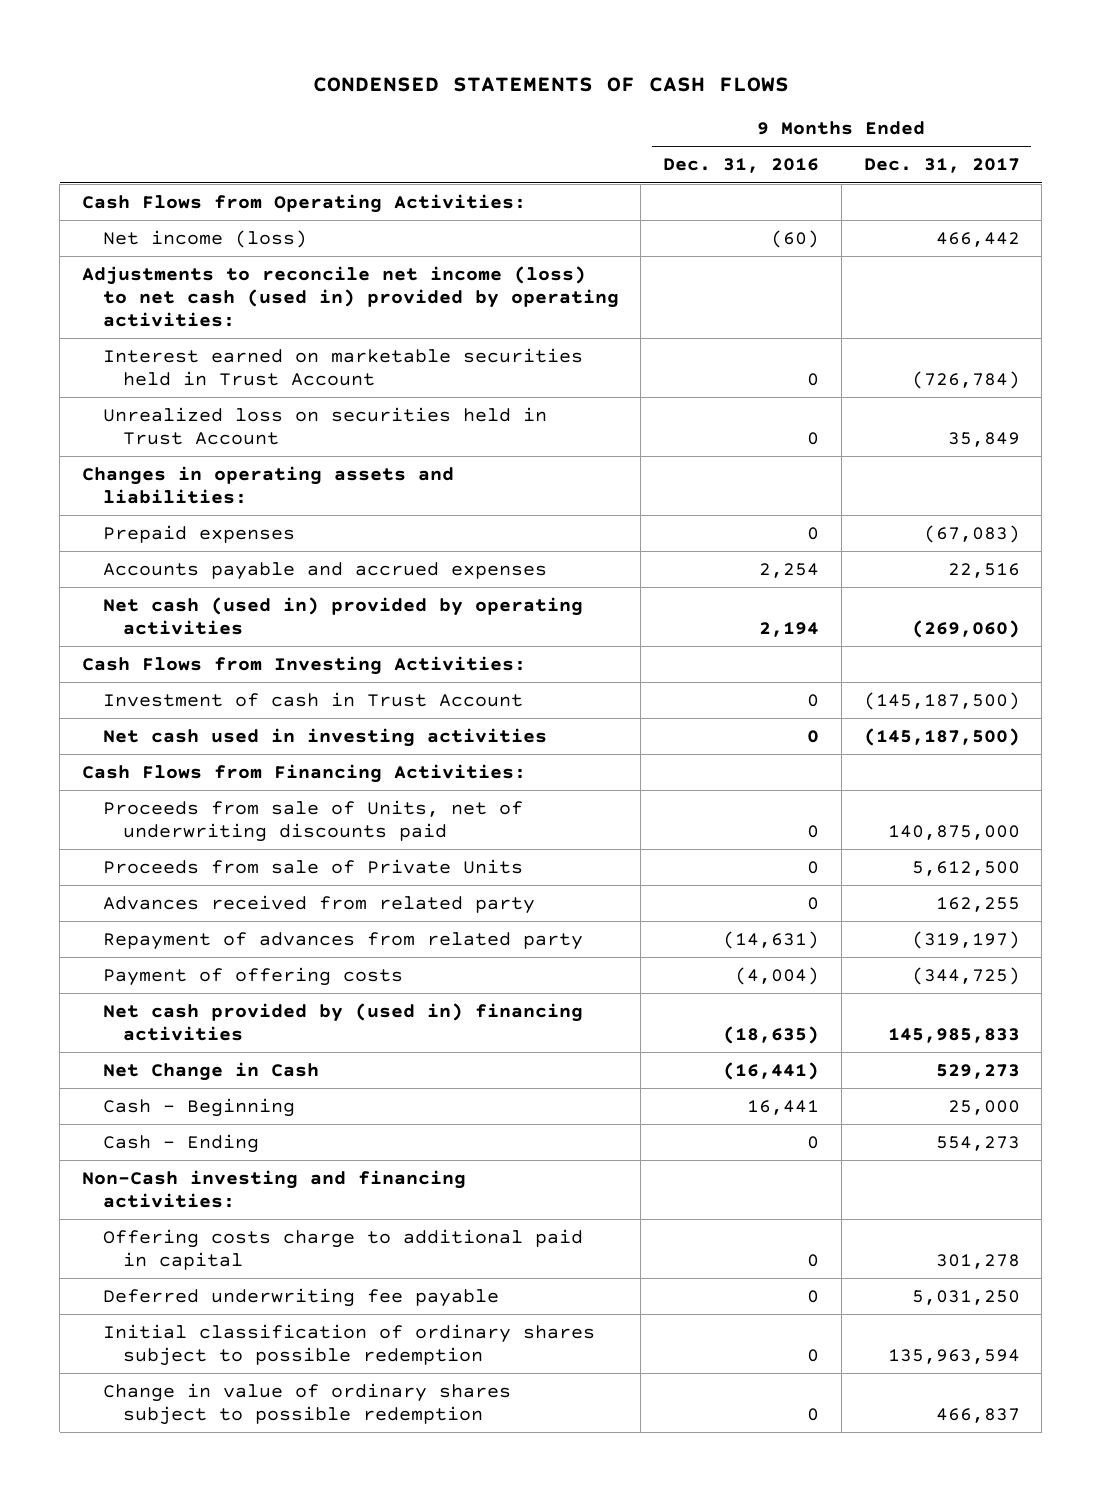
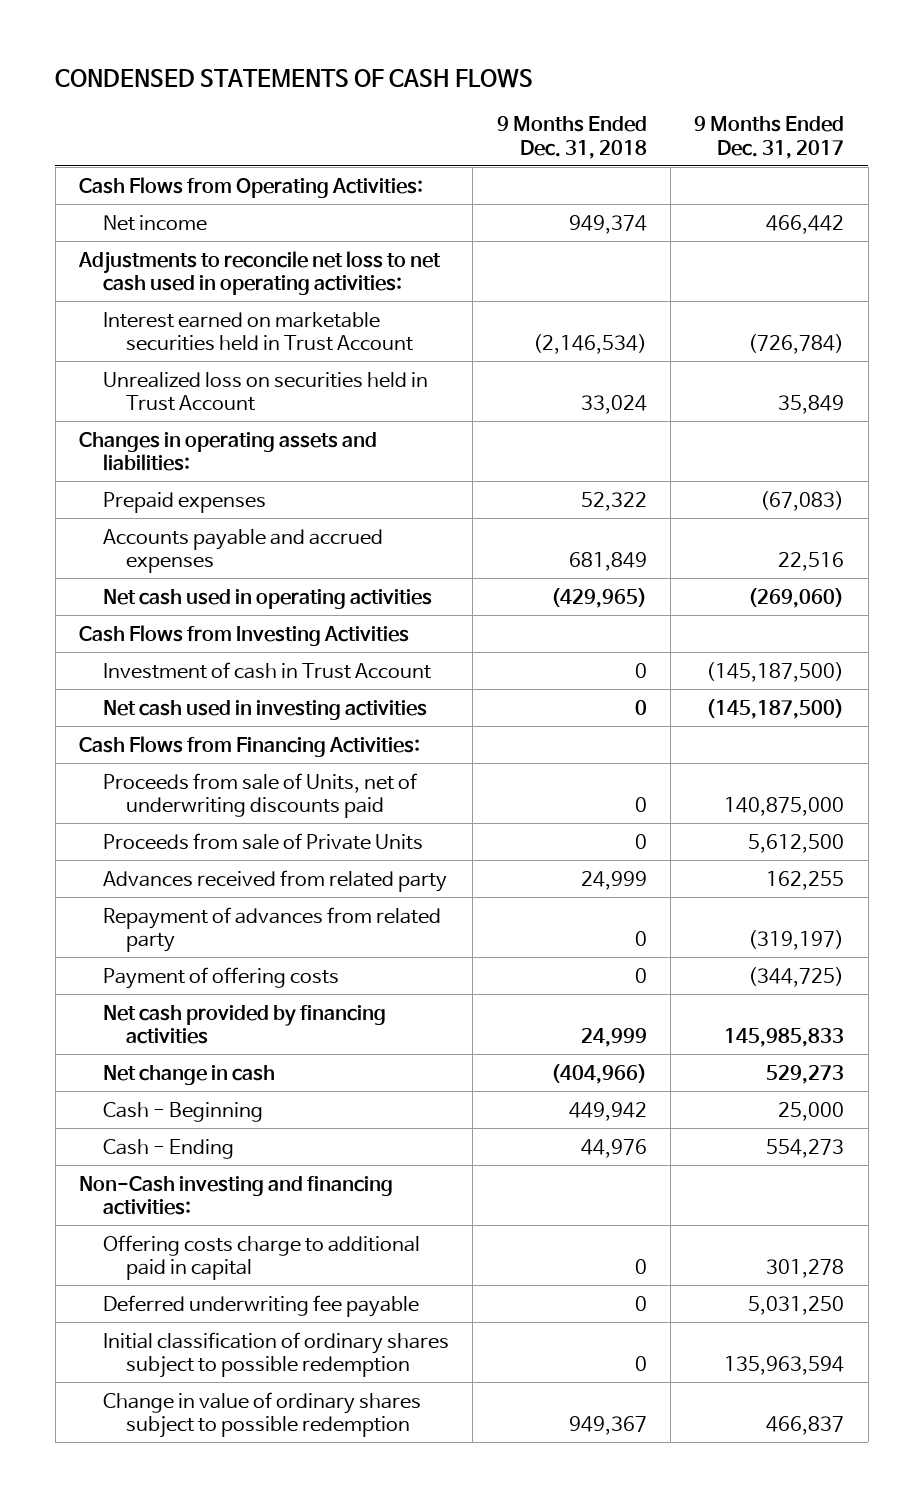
[663,158,820,174] Dec. 31, 2016 -> none
none -> [496,116,647,159] 9 Months Ended Dec. 31, 2018
[102,229,307,248] Net income (loss) -> [102,214,207,231] Net income
[82,265,619,327] Adjustments to reconcile net income (loss) to net cash (used in) provided by operating activities: -> [77,250,441,295] Adjustments to reconcile net loss to net cash used in operating activities:
[102,596,583,635] Net cash (used in) provided by operating activities -> [102,588,432,609] Net cash used in operating activities
[82,655,527,675] Cash Flows from Investing Activities: -> [78,624,409,646] Cash Flows from Investing Activities
[102,1002,583,1041] Net cash provided by (used in) financing activities -> [102,1004,386,1044] Net cash provided by financing activities
[102,1061,319,1081] Net Change in Cash -> [102,1064,275,1085] Net change in cash

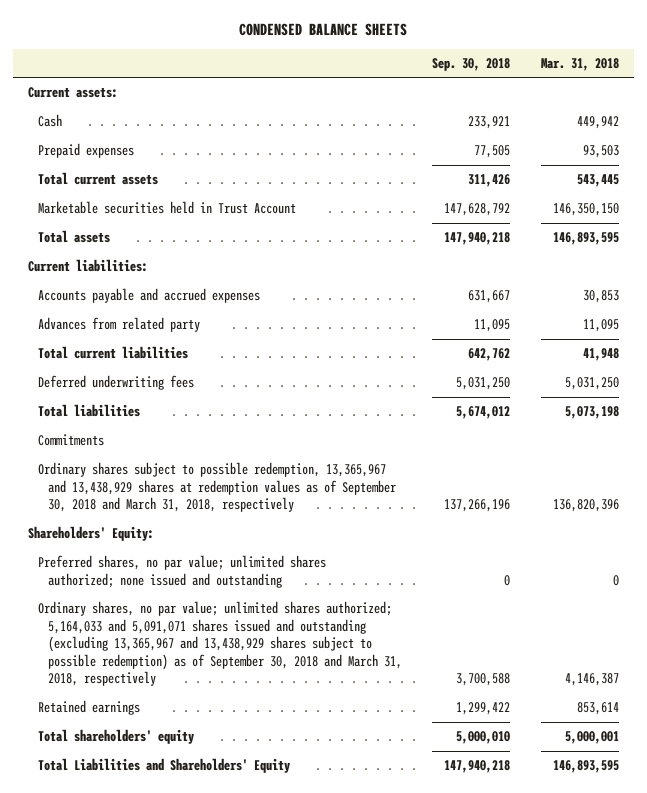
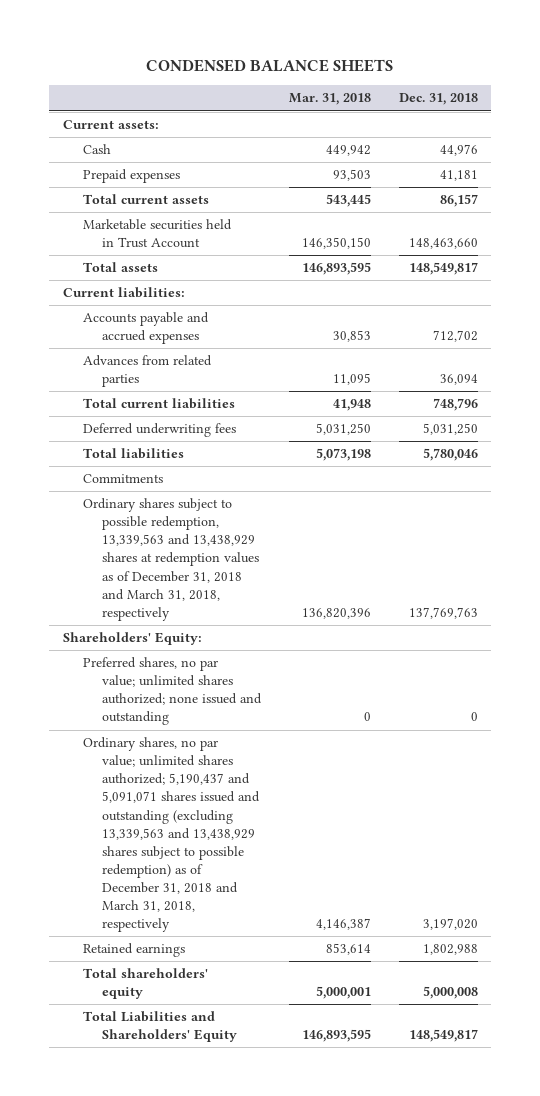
[432,57,511,71] Sep. 30, 2018 -> none
none -> [398,93,478,106] Dec. 31, 2018
[37,317,200,333] Advances from related party -> [82,355,212,388] Advances from related parties
[37,462,396,513] Ordinary shares subject to possible redemption, 13,365,967 and 13,438,929 shares at redemption values as of September 30, 2018 and March 31, 2018, respectively -> [82,498,260,621] Ordinary shares subject to possible redemption, 13,339,563 and 13,438,929 shares at redemption values as of December 31, 2018 and March 31, 2018, respectively
[37,601,402,687] Ordinary shares, no par value; unlimited shares authorized; 5,164,033 and 5,091,071 shares issued and outstanding (excluding 13,365,967 and 13,438,929 shares subject to possible redemption) as of September 30, 2018 and March 31, 2018, respectively -> [82,737,261,932] Ordinary shares, no par value; unlimited shares authorized; 5,190,437 and 5,091,071 shares issued and outstanding (excluding 13,339,563 and 13,438,929 shares subject to possible redemption) as of December 31, 2018 and March 31, 2018, respectively

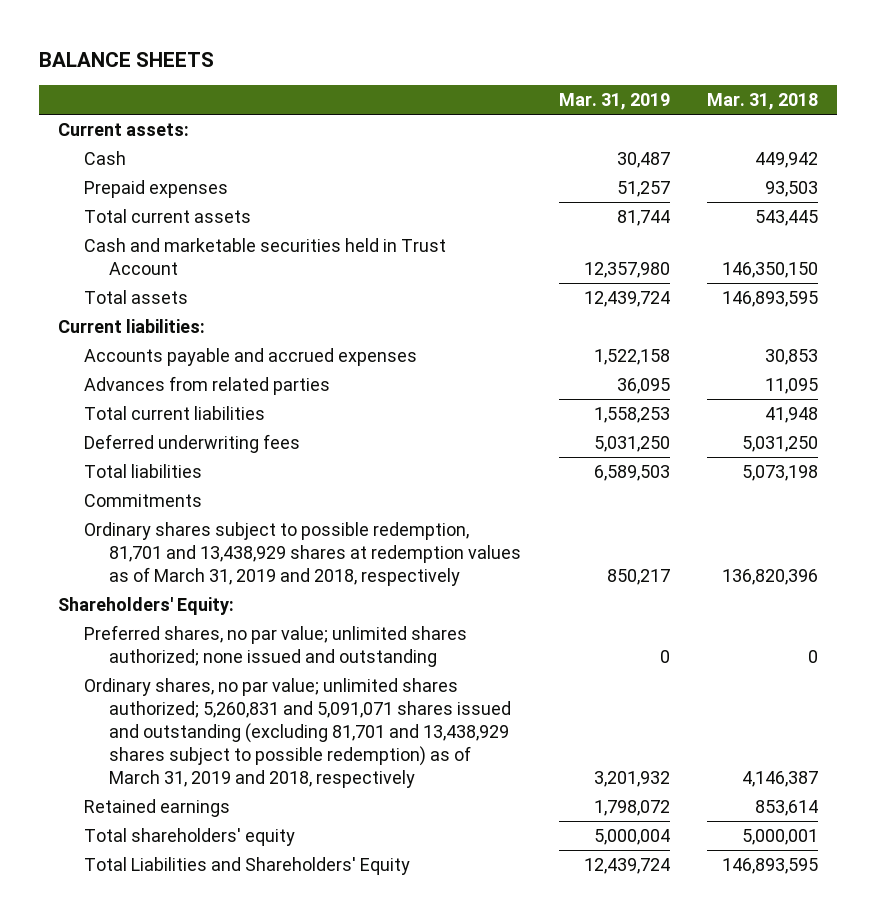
[146,59,394,73] CONDENSED BALANCE SHEETS -> [39,52,215,68] BALANCE SHEETS
[398,93,478,106] Dec. 31, 2018 -> none
none -> [558,92,670,110] Mar. 31, 2019
[82,219,232,249] Marketable securities held in Trust Account -> [83,238,446,276] Cash and marketable securities held in Trust Account
[82,498,260,621] Ordinary shares subject to possible redemption, 13,339,563 and 13,438,929 shares at redemption values as of December 31, 2018 and March 31, 2018, respectively -> [83,522,522,587] Ordinary shares subject to possible redemption, 81,701 and 13,438,929 shares at redemption values as of March 31, 2019 and 2018, respectively
[82,737,261,932] Ordinary shares, no par value; unlimited shares authorized; 5,190,437 and 5,091,071 shares issued and outstanding (excluding 13,339,563 and 13,438,929 shares subject to possible redemption) as of December 31, 2018 and March 31, 2018, respectively -> [83,678,512,788] Ordinary shares, no par value; unlimited shares authorized; 5,260,831 and 5,091,071 shares issued and outstanding (excluding 81,701 and 13,438,929 shares subject to possible redemption) as of March 31, 2019 and 2018, respectively

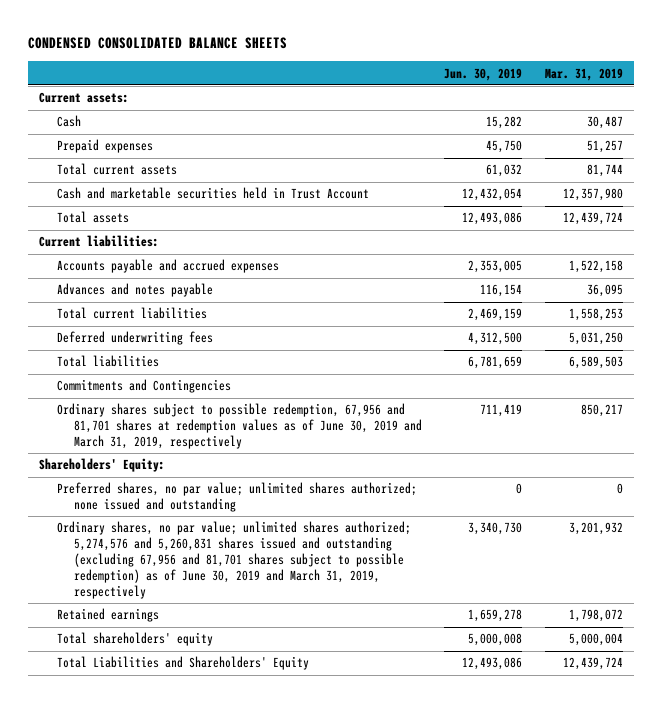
[39,52,215,68] BALANCE SHEETS -> [28,37,288,50] CONDENSED CONSOLIDATED BALANCE SHEETS
[707,92,819,110] Mar. 31, 2018 -> none
none -> [444,67,523,81] Jun. 30, 2019
[83,376,330,396] Advances from related parties -> [56,283,213,298] Advances and notes payable
[83,494,202,508] Commitments -> [56,379,231,394] Commitments and Contingencies
[83,522,522,587] Ordinary shares subject to possible redemption, 81,701 and 13,438,929 shares at redemption values as of March 31, 2019 and 2018, respectively -> [56,403,422,450] Ordinary shares subject to possible redemption, 67,956 and 81,701 shares at redemption values as of June 30, 2019 and March 31, 2019, respectively
[83,678,512,788] Ordinary shares, no par value; unlimited shares authorized; 5,260,831 and 5,091,071 shares issued and outstanding (excluding 81,701 and 13,438,929 shares subject to possible redemption) as of March 31, 2019 and 2018, respectively -> [56,521,411,599] Ordinary shares, no par value; unlimited shares authorized; 5,274,576 and 5,260,831 shares issued and outstanding (excluding 67,956 and 81,701 shares subject to possible redemption) as of June 30, 2019 and March 31, 2019, respectively

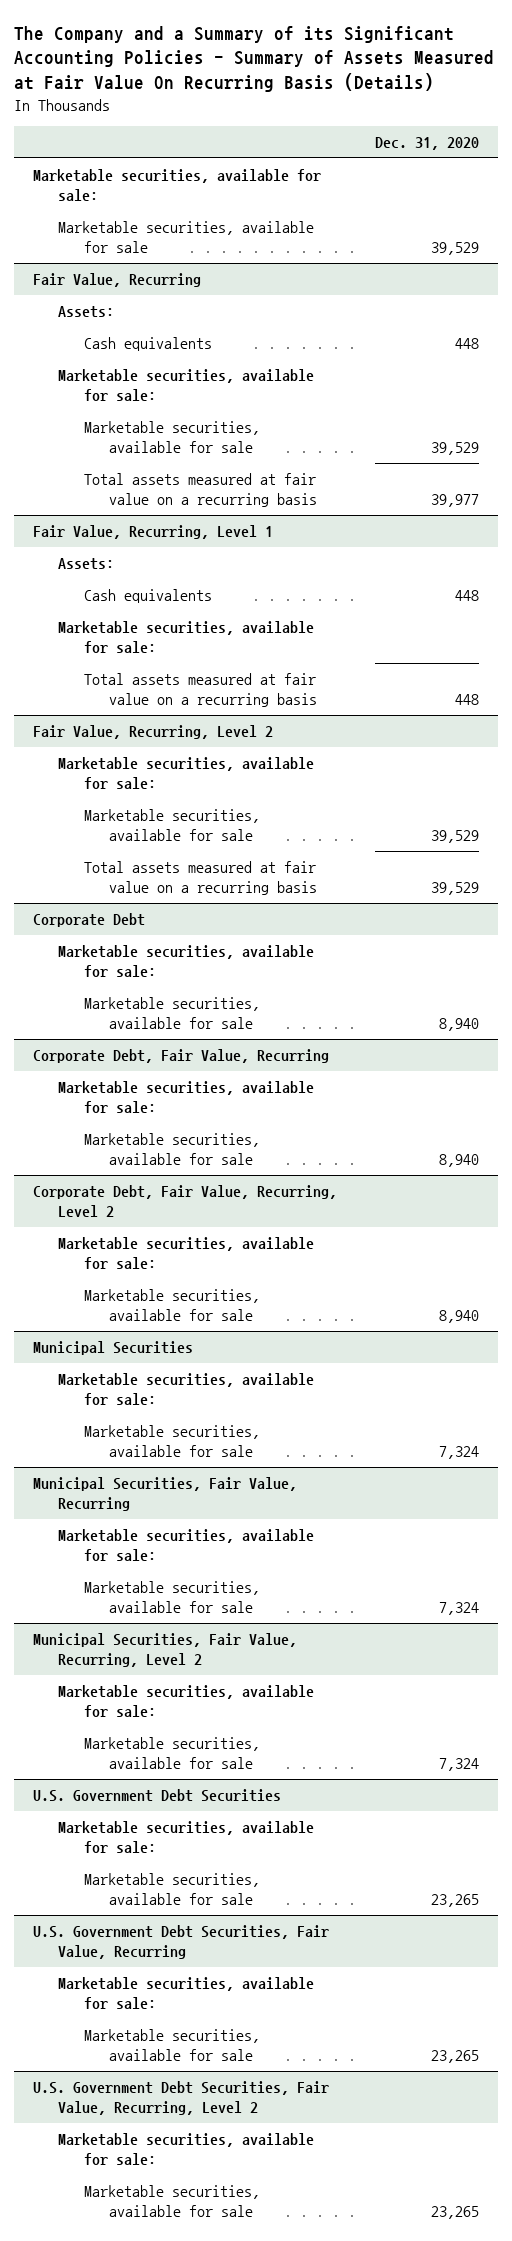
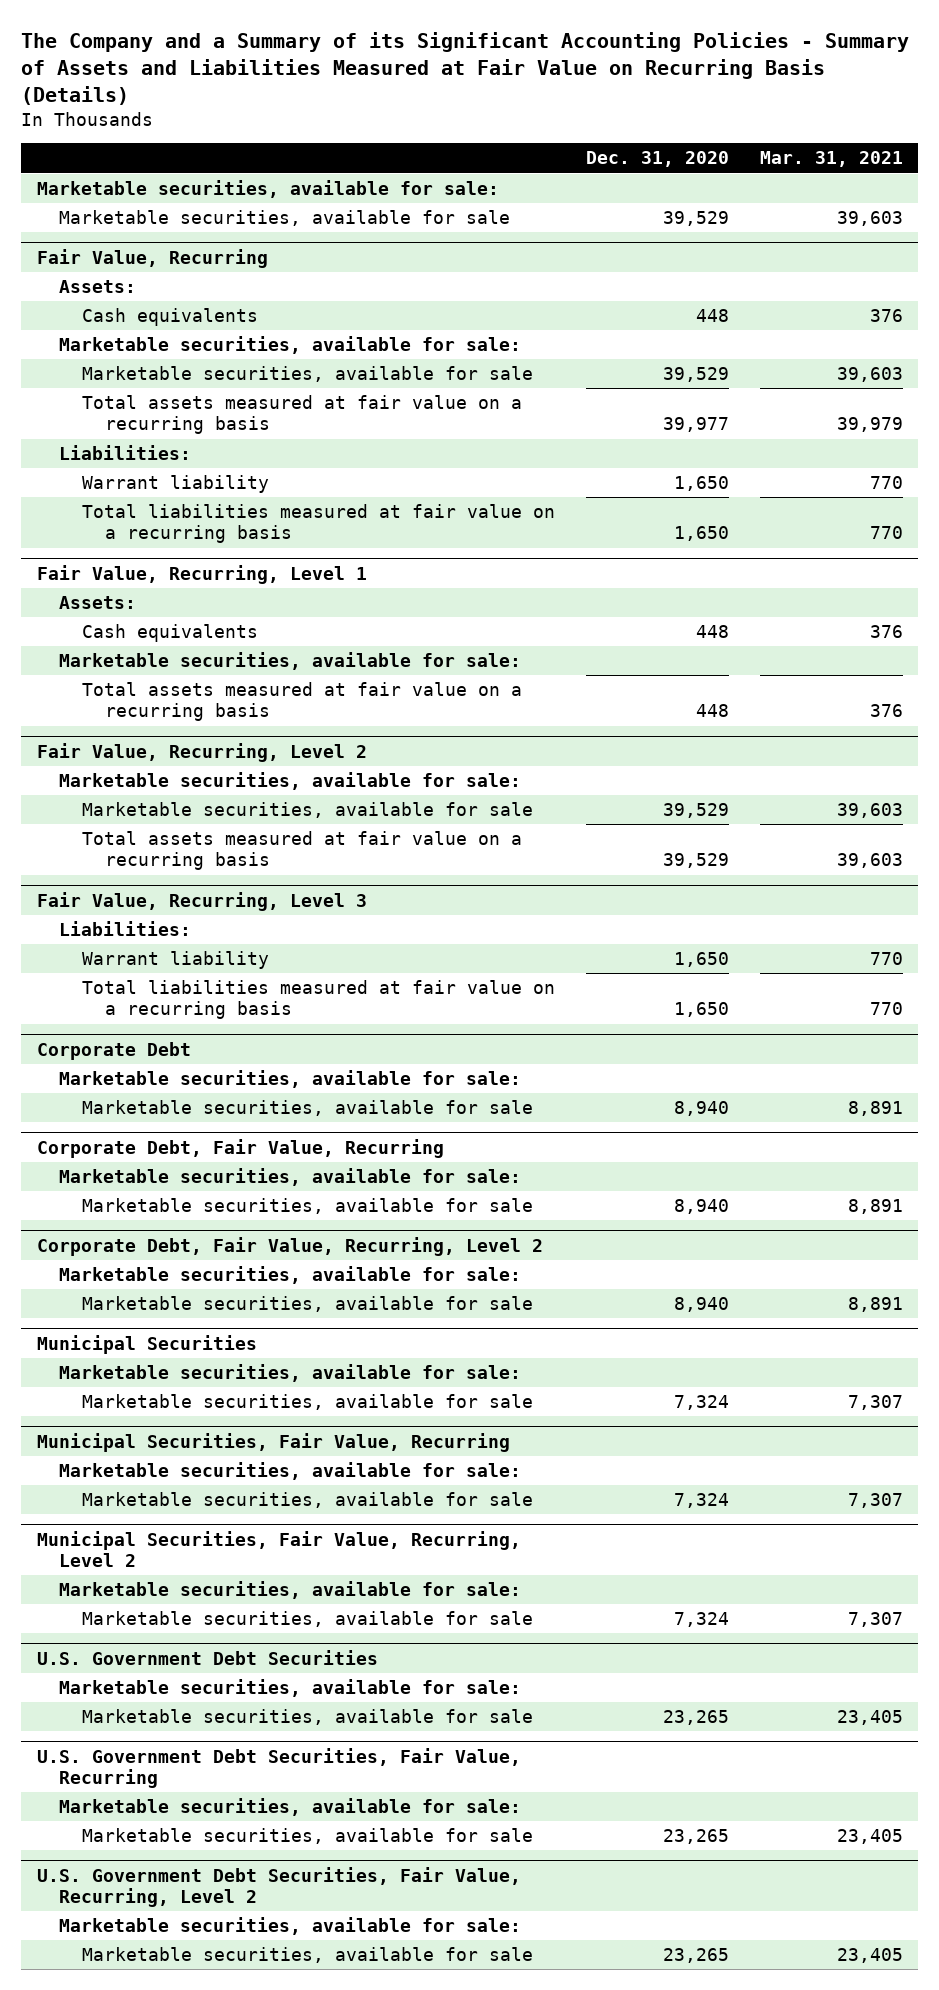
[13,25,494,93] The Company and a Summary of its Significant Accounting Policies - Summary of Assets Measured at Fair Value On Recurring Basis (Details) -> [21,32,910,106] The Company and a Summary of its Significant Accounting Policies - Summary of Assets and Liabilities Measured at Fair Value on Recurring Basis (Details)
none -> [759,151,903,168] Mar. 31, 2021
none -> [59,444,192,460] Liabilities:
none -> [82,474,270,493] Warrant liability
none -> [82,503,556,544] Total liabilities measured at fair value on a recurring basis
none -> [36,891,367,911] Fair Value, Recurring, Level 3
none -> [59,920,192,936] Liabilities:
none -> [82,950,270,969] Warrant liability
none -> [82,979,556,1020] Total liabilities measured at fair value on a recurring basis

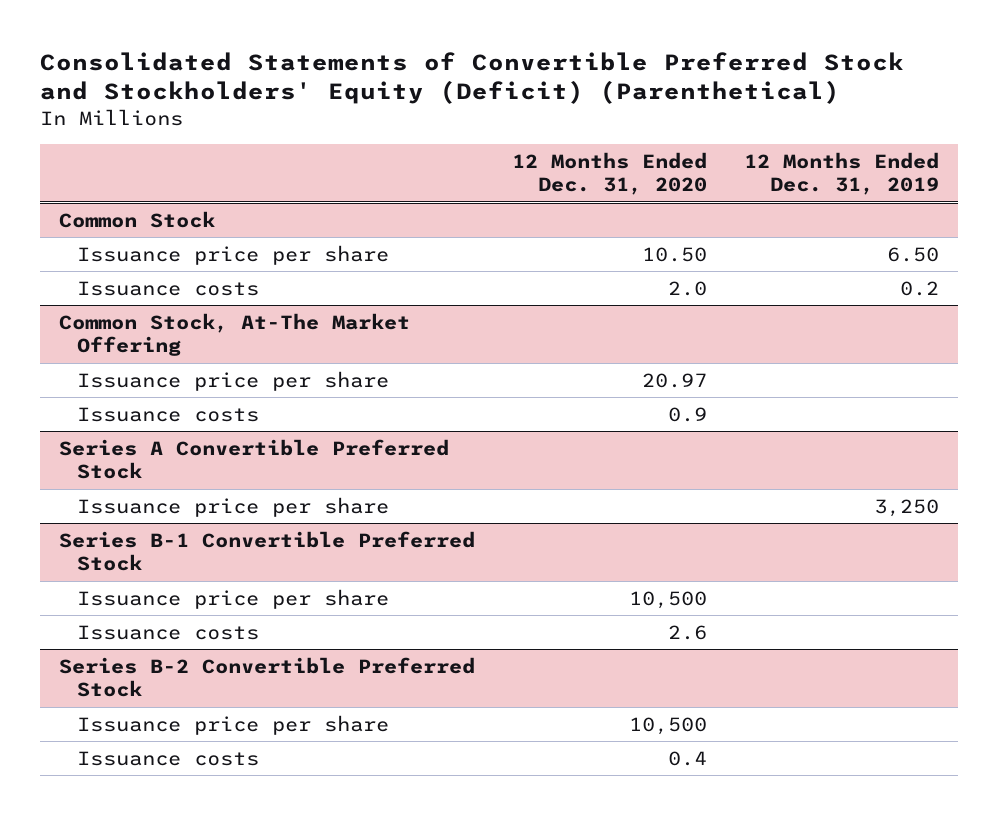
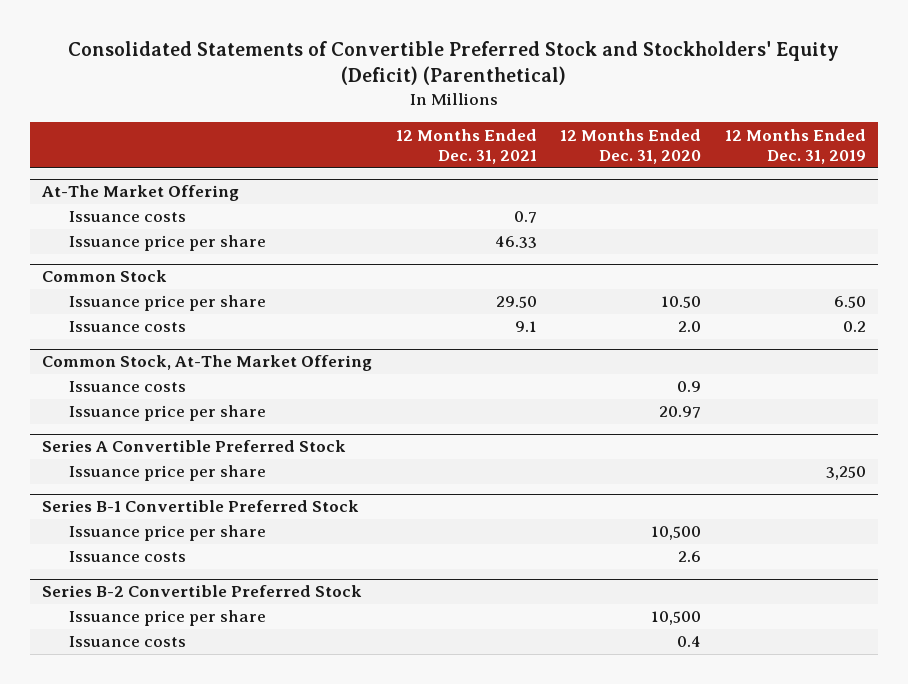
none -> [395,128,537,164] 12 Months Ended Dec. 31, 2021
none -> [40,185,239,202] At-The Market Offering
none -> [68,211,186,223] Issuance costs
none -> [68,235,266,252] Issuance price per share
[76,370,389,391] Issuance price per share -> [68,405,266,422] Issuance price per share

